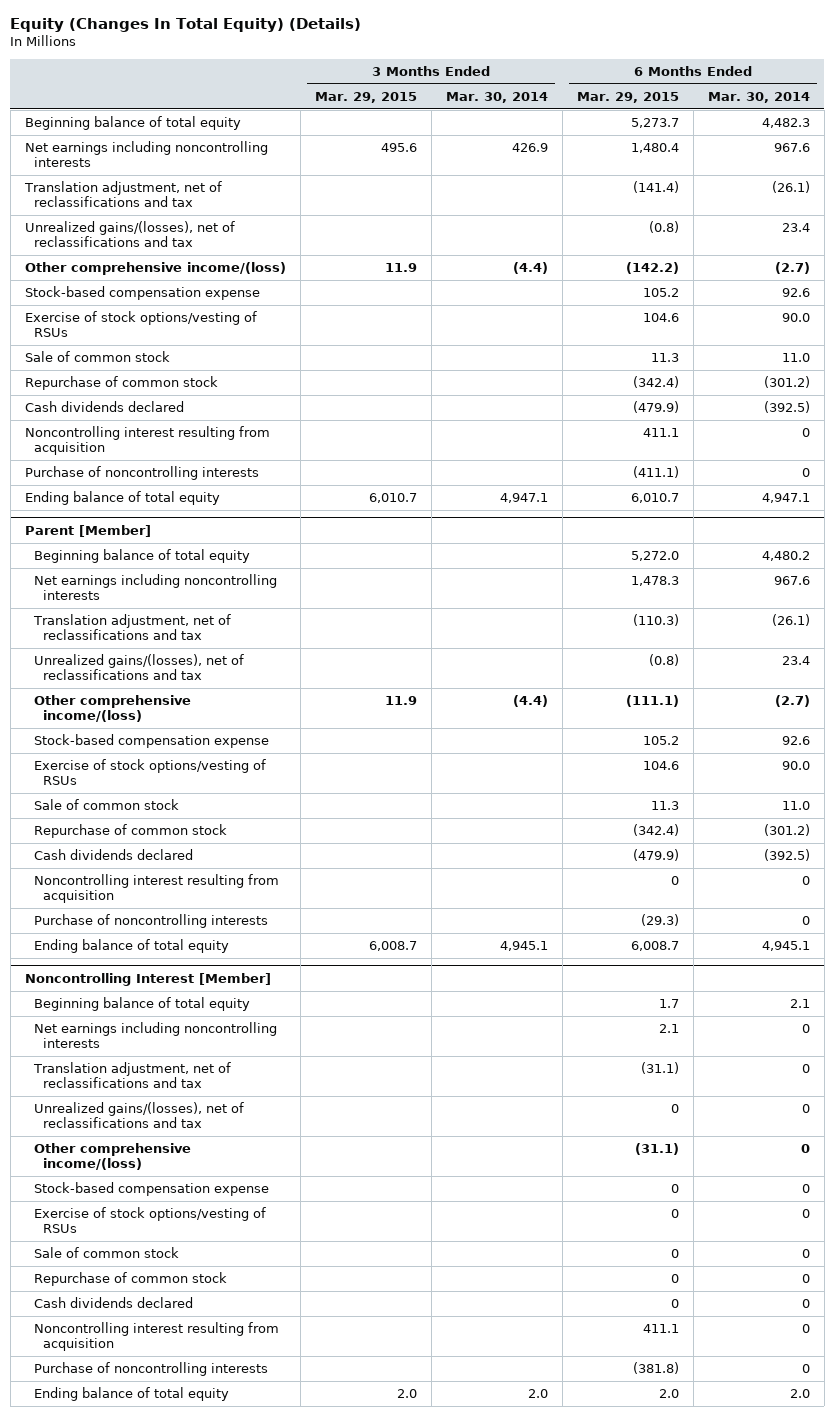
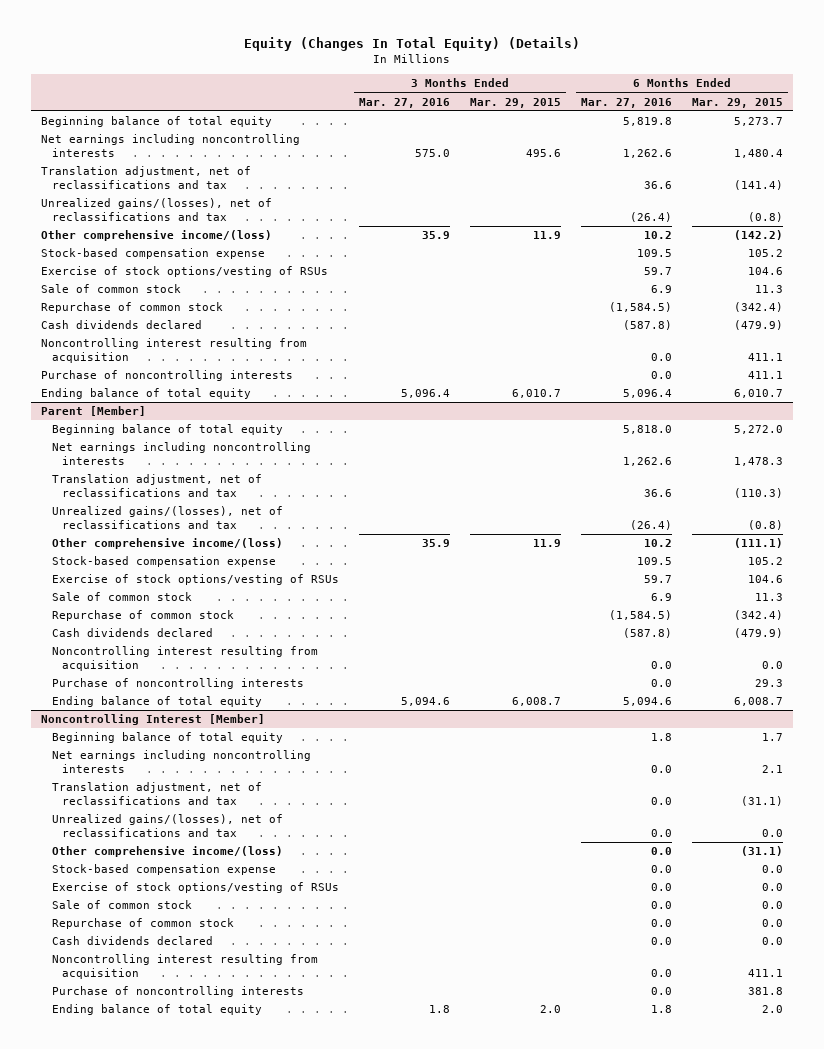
[445,91,548,103] Mar. 30, 2014 -> none
[707,91,810,103] Mar. 30, 2014 -> none
none -> [358,97,450,108] Mar. 27, 2016
none -> [581,97,673,108] Mar. 27, 2016
[632,466,679,479] (411.1) -> [748,371,784,380] 411.1
[670,876,679,886] 0 -> [762,661,784,670] 0.0
[640,914,679,927] (29.3) -> [755,679,784,688] 29.3
[670,1104,679,1114] 0 -> [762,829,784,838] 0.0
[670,1184,679,1194] 0 -> [762,865,784,874] 0.0
[670,1209,679,1219] 0 -> [762,883,784,892] 0.0
[670,1249,679,1259] 0 -> [762,901,784,910] 0.0
[670,1274,679,1284] 0 -> [762,919,784,928] 0.0
[670,1299,679,1309] 0 -> [762,937,784,946] 0.0
[632,1362,679,1375] (381.8) -> [748,987,784,996] 381.8

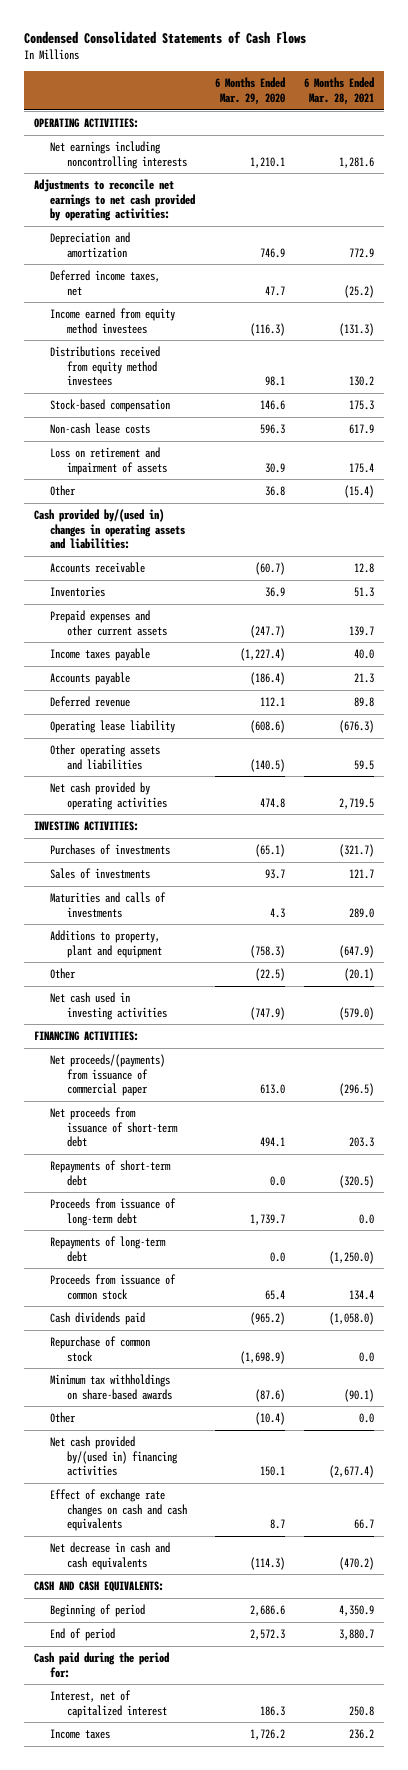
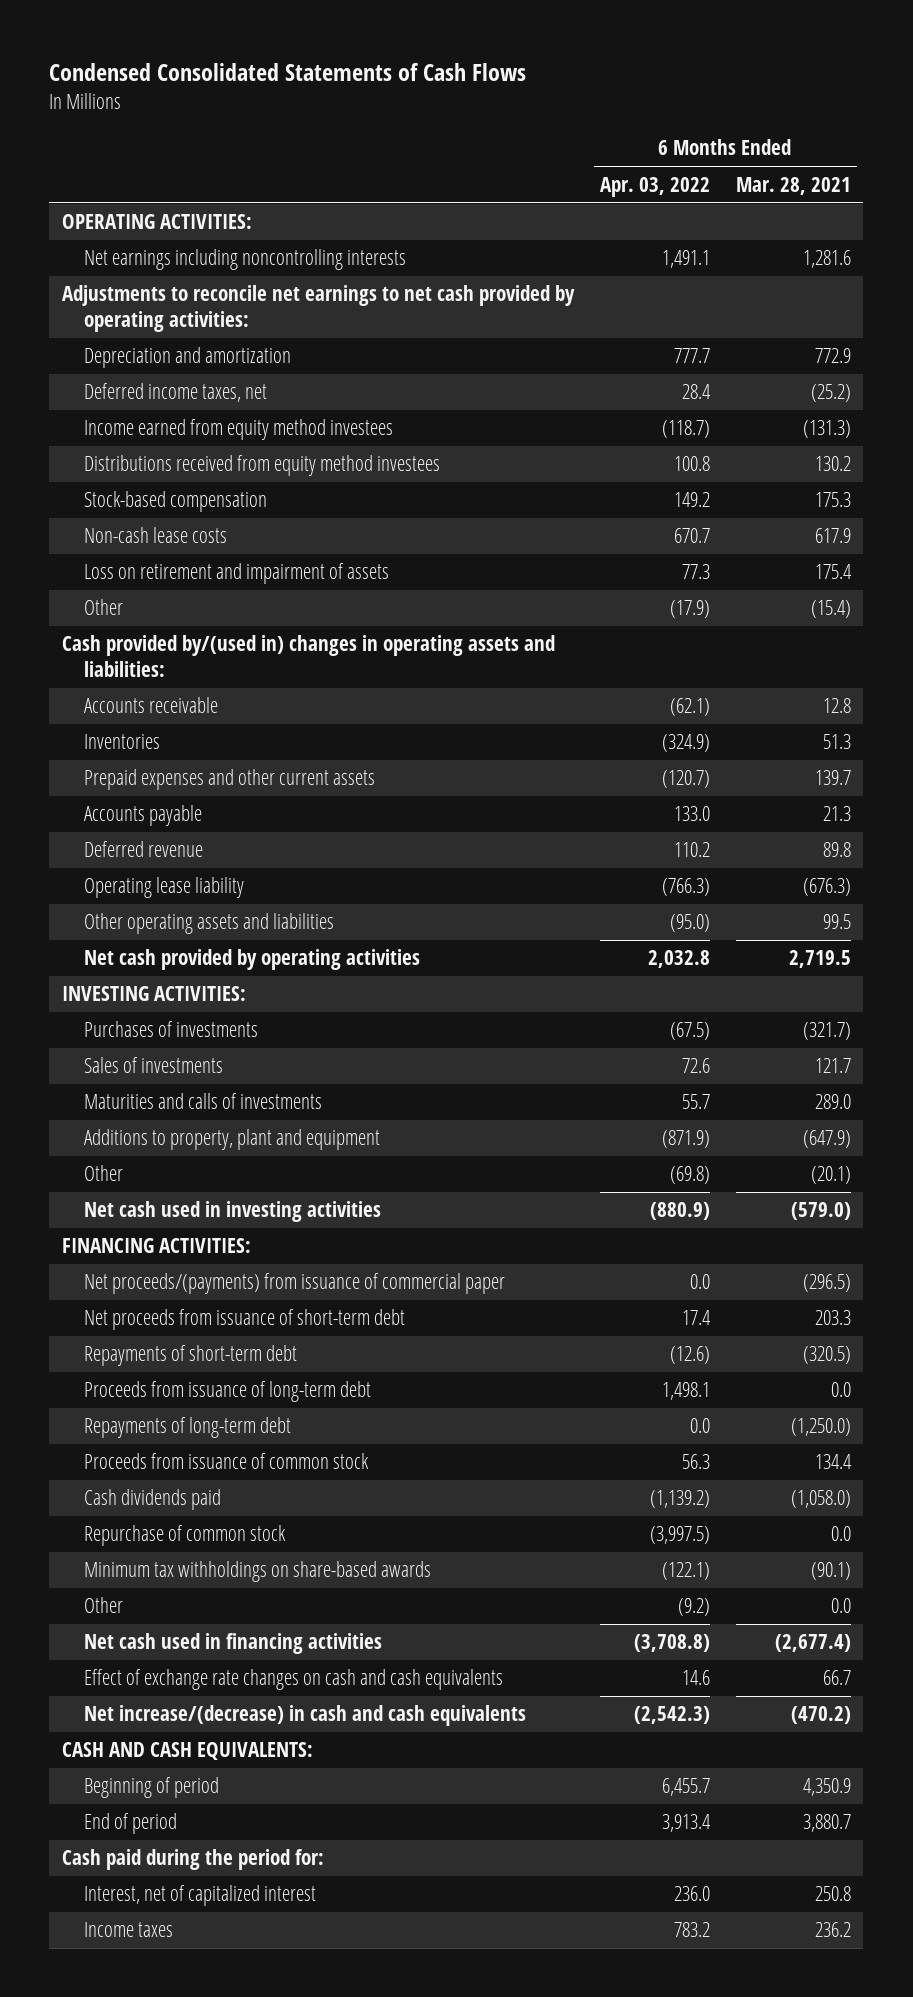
[214,77,285,105] 6 Months Ended Mar. 29, 2020 -> none
none -> [599,176,710,197] Apr. 03, 2022
[50,648,151,662] Income taxes payable -> none
[354,759,375,770] 59.5 -> [822,914,851,930] 99.5
[50,1436,178,1477] Net cash provided by/(used in) financing activities -> [83,1633,382,1655] Net cash used in financing activities
[50,1542,171,1570] Net decrease in cash and cash equivalents -> [83,1705,526,1727] Net increase/(decrease) in cash and cash equivalents

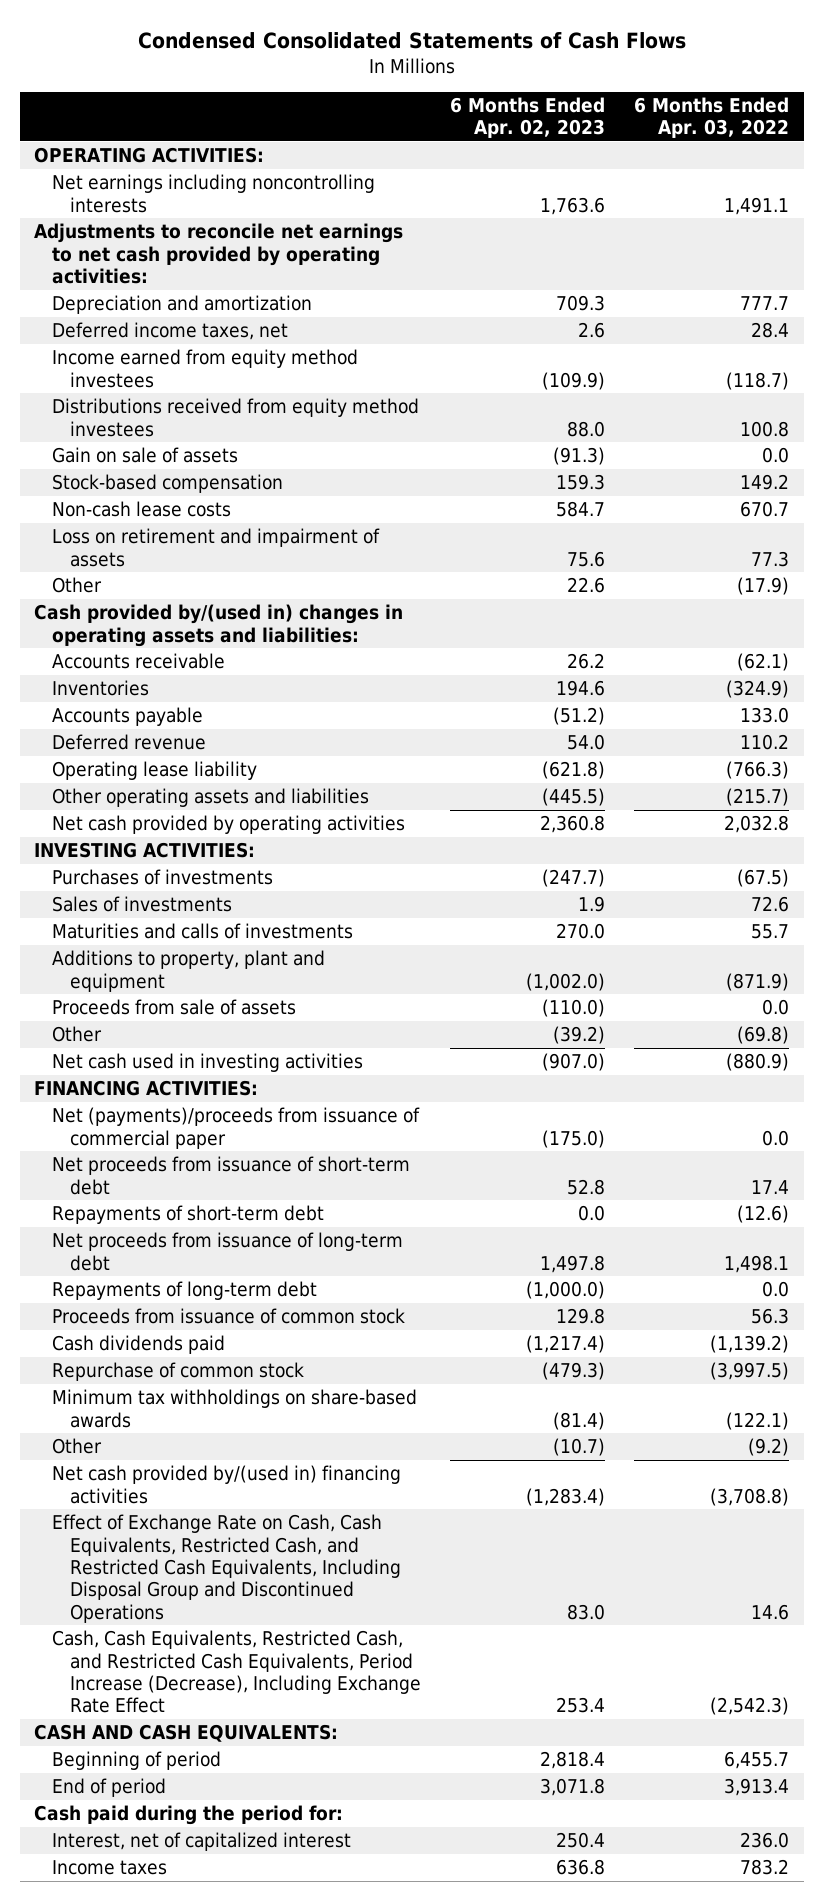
[735,176,851,195] Mar. 28, 2021 -> none
none -> [450,96,606,139] 6 Months Ended Apr. 02, 2023
none -> [52,447,239,464] Gain on sale of assets
[83,769,375,791] Prepaid expenses and other current assets -> none
[669,914,710,933] (95.0) -> [726,788,790,807] (215.7)
none -> [52,999,297,1016] Proceeds from sale of assets
[83,1273,505,1295] Net proceeds/(payments) from issuance of commercial paper -> [52,1107,421,1149] Net (payments)/proceeds from issuance of commercial paper
[83,1381,371,1403] Proceeds from issuance of long-term debt -> [52,1232,404,1271] Net proceeds from issuance of long-term debt
[83,1633,382,1655] Net cash used in financing activities -> [52,1465,402,1504] Net cash provided by/(used in) financing activities
[83,1669,503,1691] Effect of exchange rate changes on cash and cash equivalents -> [52,1514,401,1623] Effect of Exchange Rate on Cash, Cash Equivalents, Restricted Cash, and Restricted Cash Equivalents, Including Disposal Group and Discontinued Operations
[83,1705,526,1727] Net increase/(decrease) in cash and cash equivalents -> [52,1630,421,1714] Cash, Cash Equivalents, Restricted Cash, and Restricted Cash Equivalents, Period Increase (Decrease), Including Exchange Rate Effect

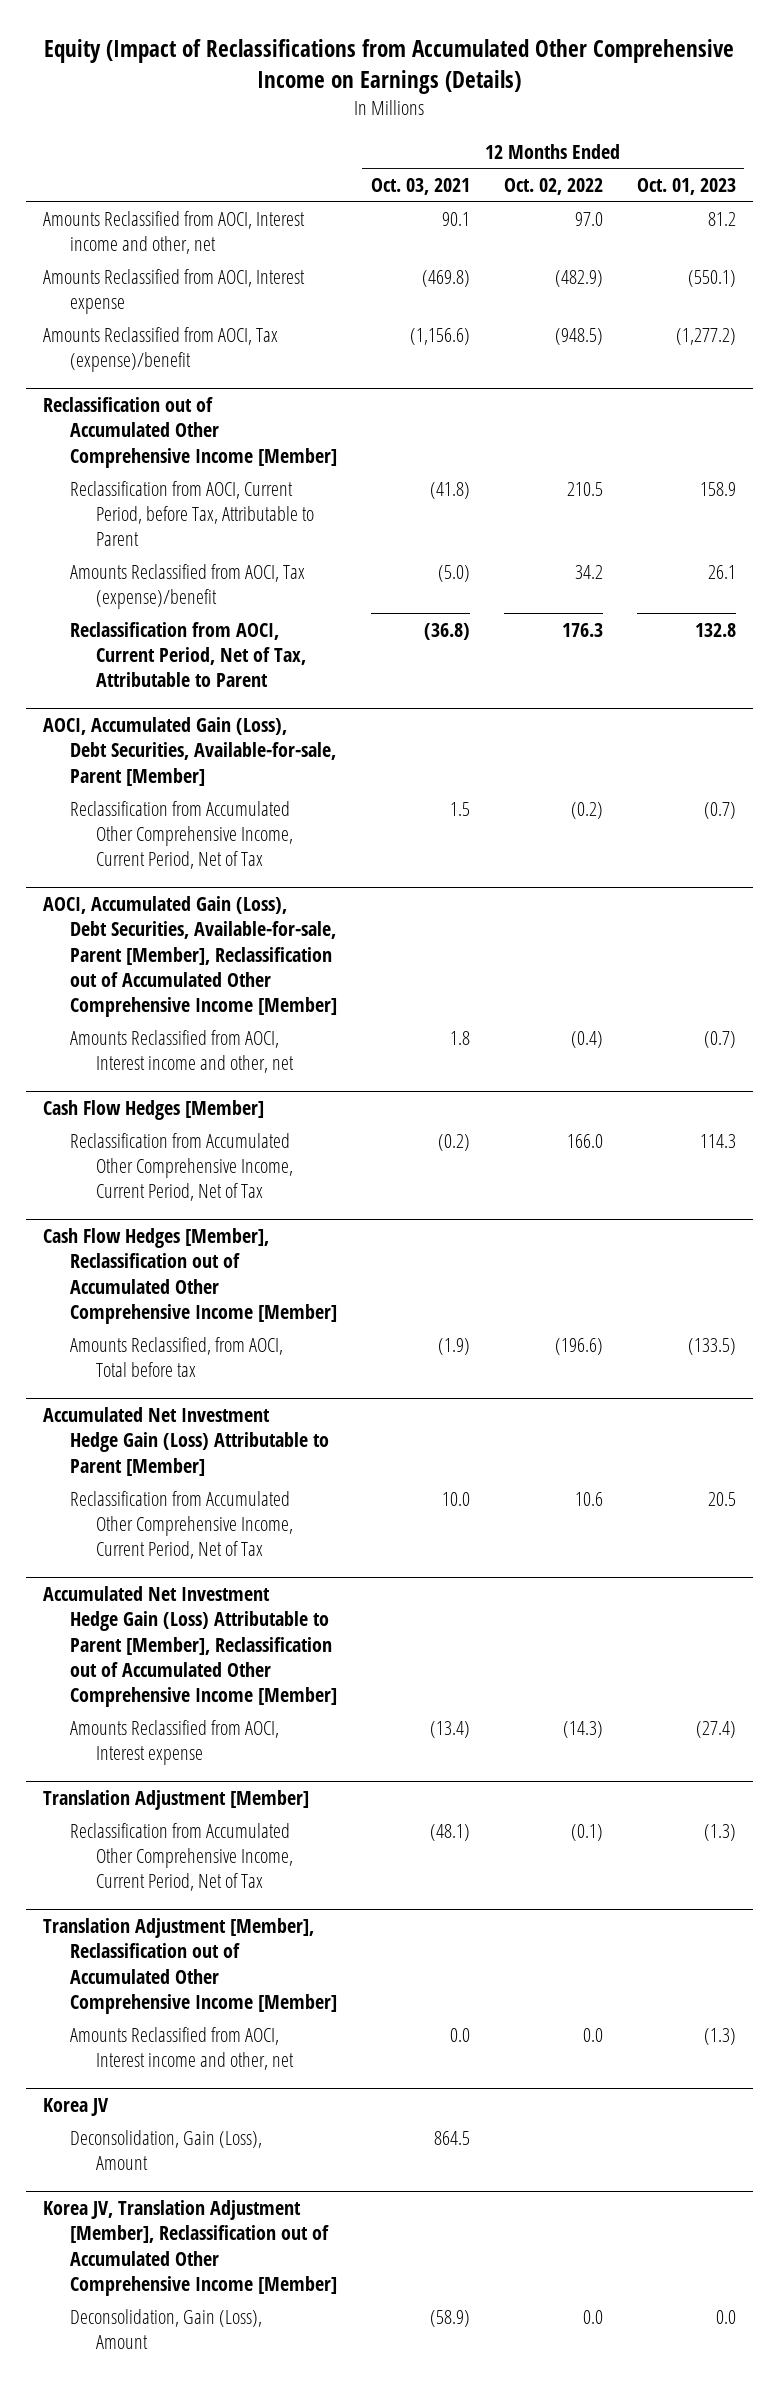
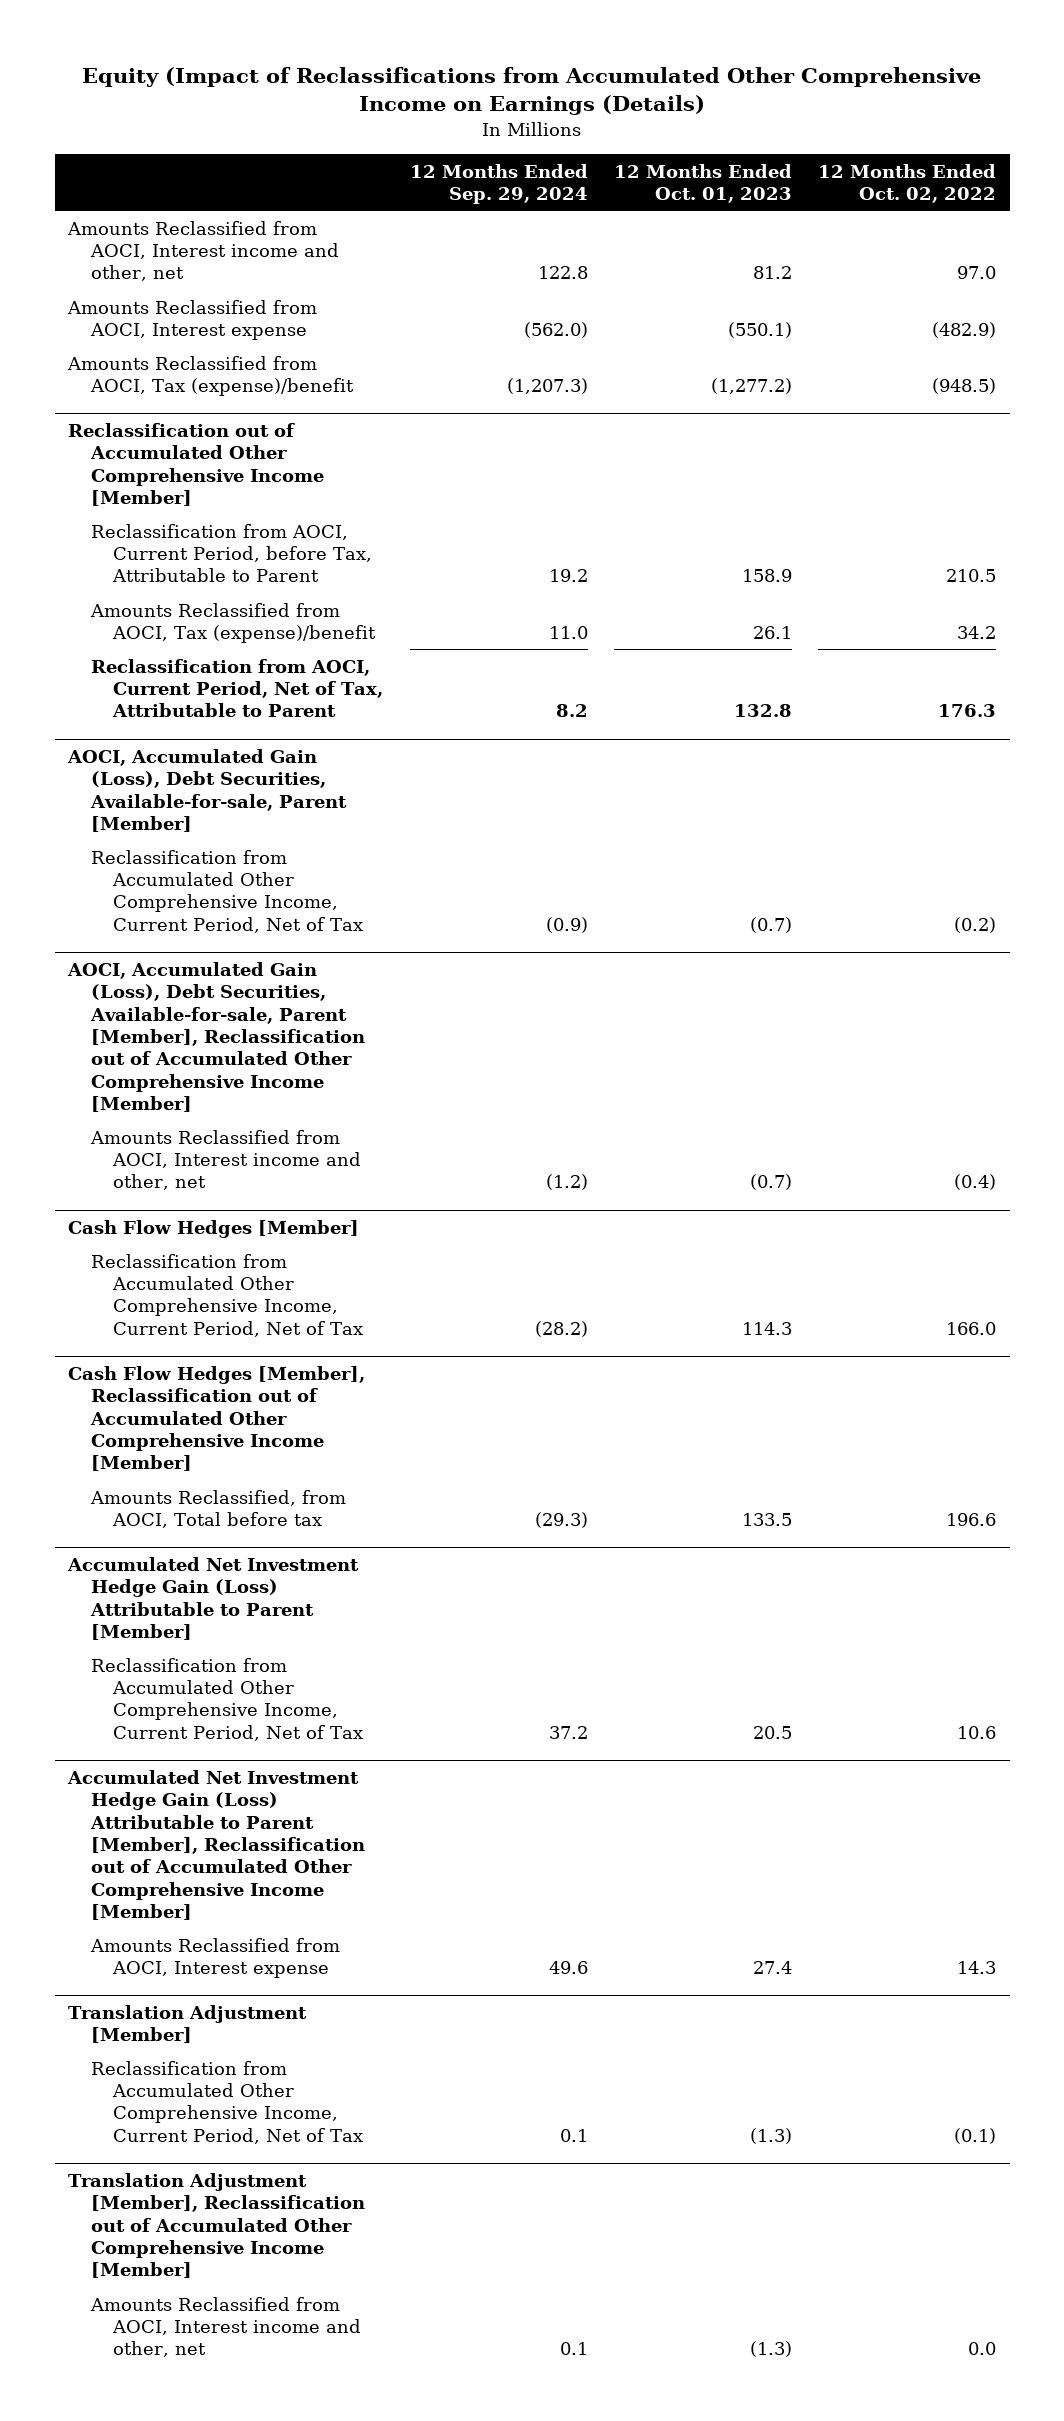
[370,177,470,195] Oct. 03, 2021 -> none
none -> [409,163,588,204] 12 Months Ended Sep. 29, 2024
[554,1337,603,1355] (196.6) -> [946,1512,997,1526] 196.6
[687,1337,736,1355] (133.5) -> [742,1512,793,1526] 133.5
[562,1720,603,1738] (14.3) -> [957,1960,997,1974] 14.3
[695,1720,736,1738] (27.4) -> [753,1960,793,1974] 27.4
[43,2098,110,2117] Korea JV -> none
[69,2129,262,2170] Deconsolidation, Gain (Loss), Amount -> none
[43,2200,337,2296] Korea JV, Translation Adjustment [Member], Reclassification out of Accumulated Other Comprehensive Income [Member] -> none
[69,2308,262,2349] Deconsolidation, Gain (Loss), Amount -> none

